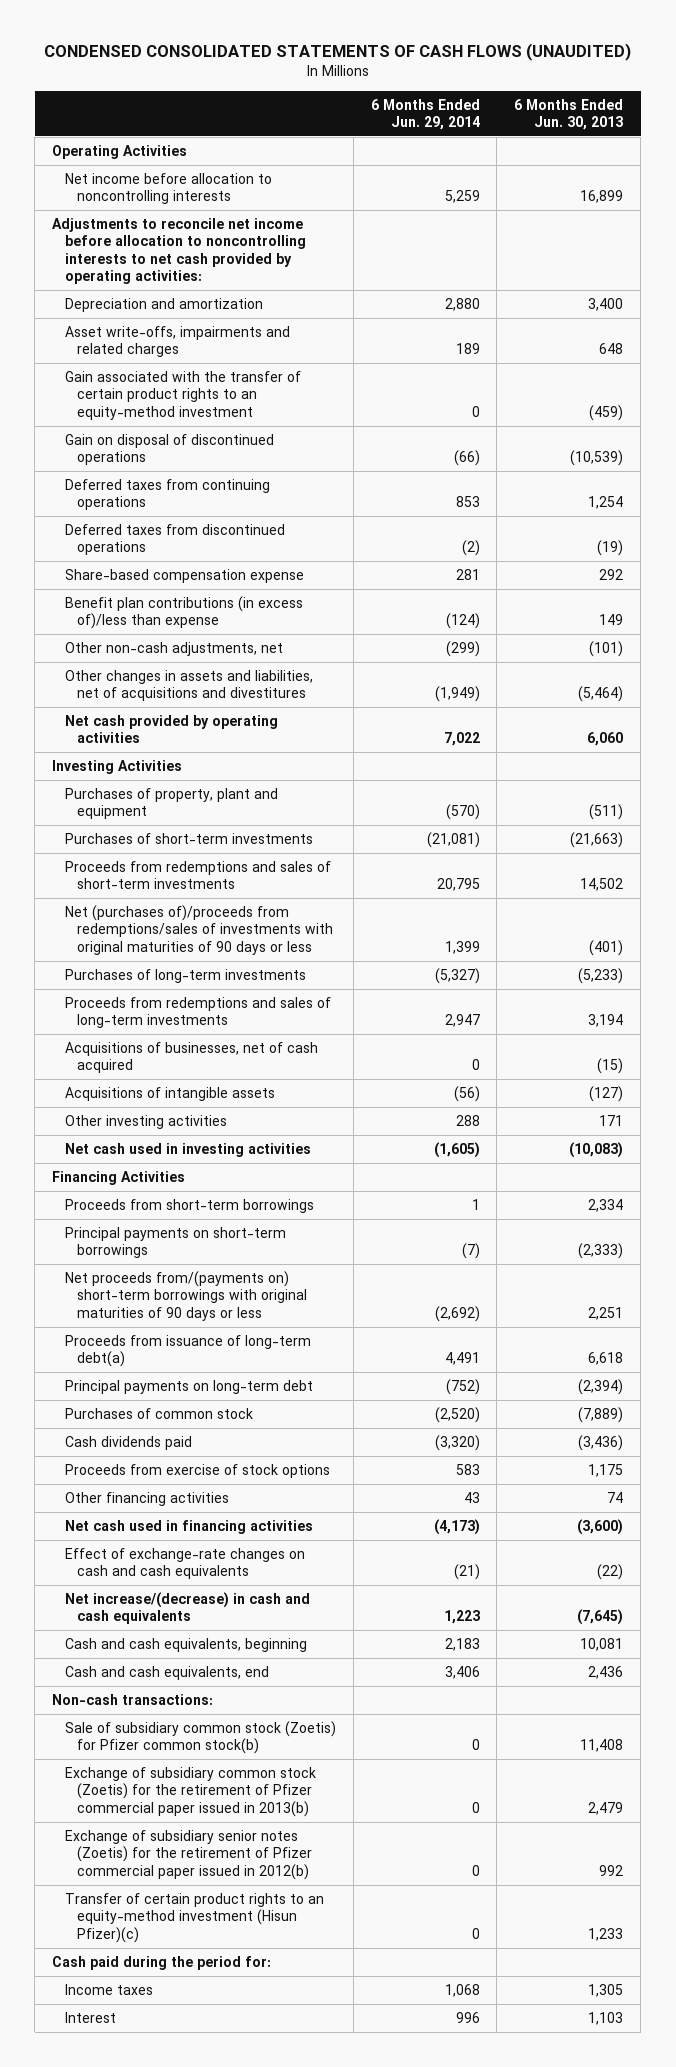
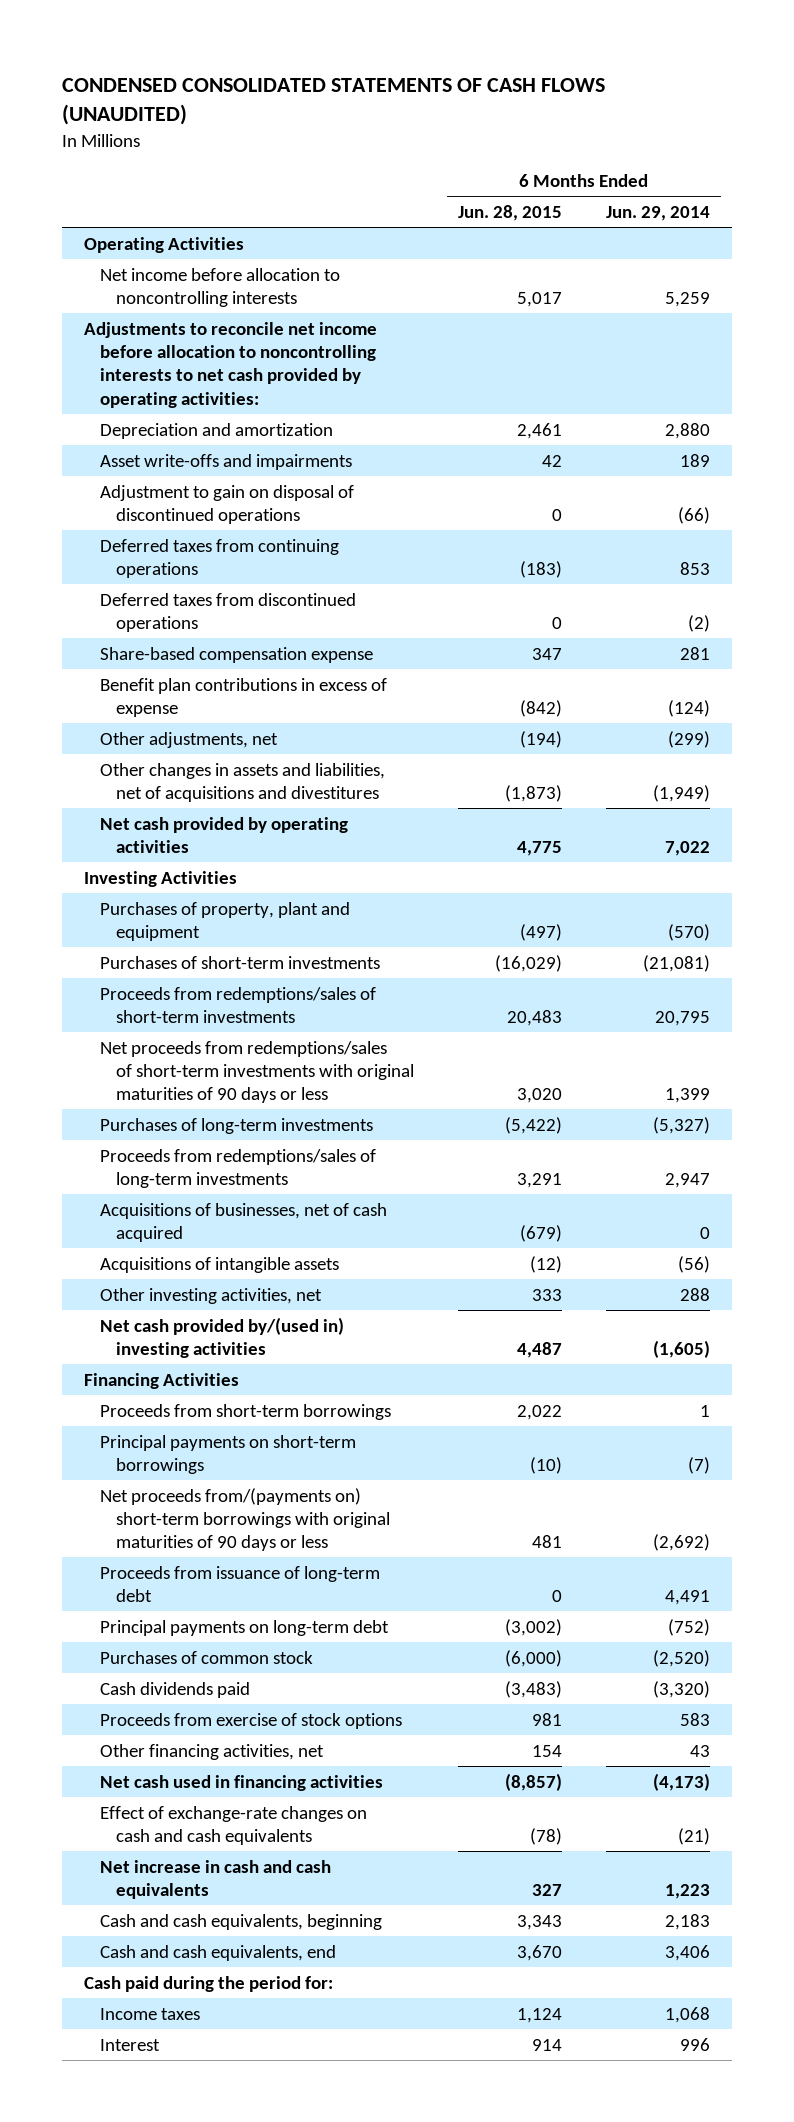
[514,98,624,130] 6 Months Ended Jun. 30, 2013 -> none
none -> [457,205,562,222] Jun. 28, 2015
[64,370,301,420] Gain associated with the transfer of certain product rights to an equity-method investment -> none
[64,325,290,358] Asset write-offs, impairments and related charges -> [99,453,352,470] Asset write-offs and impairments
[64,433,274,466] Gain on disposal of discontinued operations -> [99,484,354,524] Adjustment to gain on disposal of discontinued operations
[64,595,303,630] Benefit plan contributions (in excess of)/less than expense -> [99,677,387,717] Benefit plan contributions in excess of expense
[64,641,283,656] Other non-cash adjustments, net -> [99,731,278,748] Other adjustments, net
[64,860,331,890] Proceeds from redemptions and sales of short-term investments -> [99,986,376,1023] Proceeds from redemptions/sales of short-term investments
[64,904,334,955] Net (purchases of)/proceeds from redemptions/sales of investments with original maturities of 90 days or less -> [99,1040,414,1104] Net proceeds from redemptions/sales of short-term investments with original maturities of 90 days or less
[64,996,331,1029] Proceeds from redemptions and sales of long-term investments -> [99,1148,376,1188] Proceeds from redemptions/sales of long-term investments
[64,1114,227,1129] Other investing activities -> [99,1287,322,1304] Other investing activities, net
[64,1142,311,1157] Net cash used in investing activities -> [99,1316,344,1358] Net cash provided by/(used in) investing activities
[64,1334,311,1368] Proceeds from issuance of long-term debt(a) -> [99,1565,380,1602] Proceeds from issuance of long-term debt
[64,1491,229,1506] Other financing activities -> [99,1743,324,1760] Other financing activities, net
[64,1591,310,1625] Net increase/(decrease) in cash and cash equivalents -> [99,1859,331,1899] Net increase in cash and cash equivalents
[52,1693,214,1705] Non-cash transactions: -> none
[64,1720,336,1755] Sale of subsidiary common stock (Zoetis) for Pfizer common stock(b) -> none
[64,1766,316,1817] Exchange of subsidiary common stock (Zoetis) for the retirement of Pfizer commercial paper issued in 2013(b) -> none
[64,1829,313,1880] Exchange of subsidiary senior notes (Zoetis) for the retirement of Pfizer commercial paper issued in 2012(b) -> none
[64,1892,324,1943] Transfer of certain product rights to an equity-method investment (Hisun Pfizer)(c) -> none

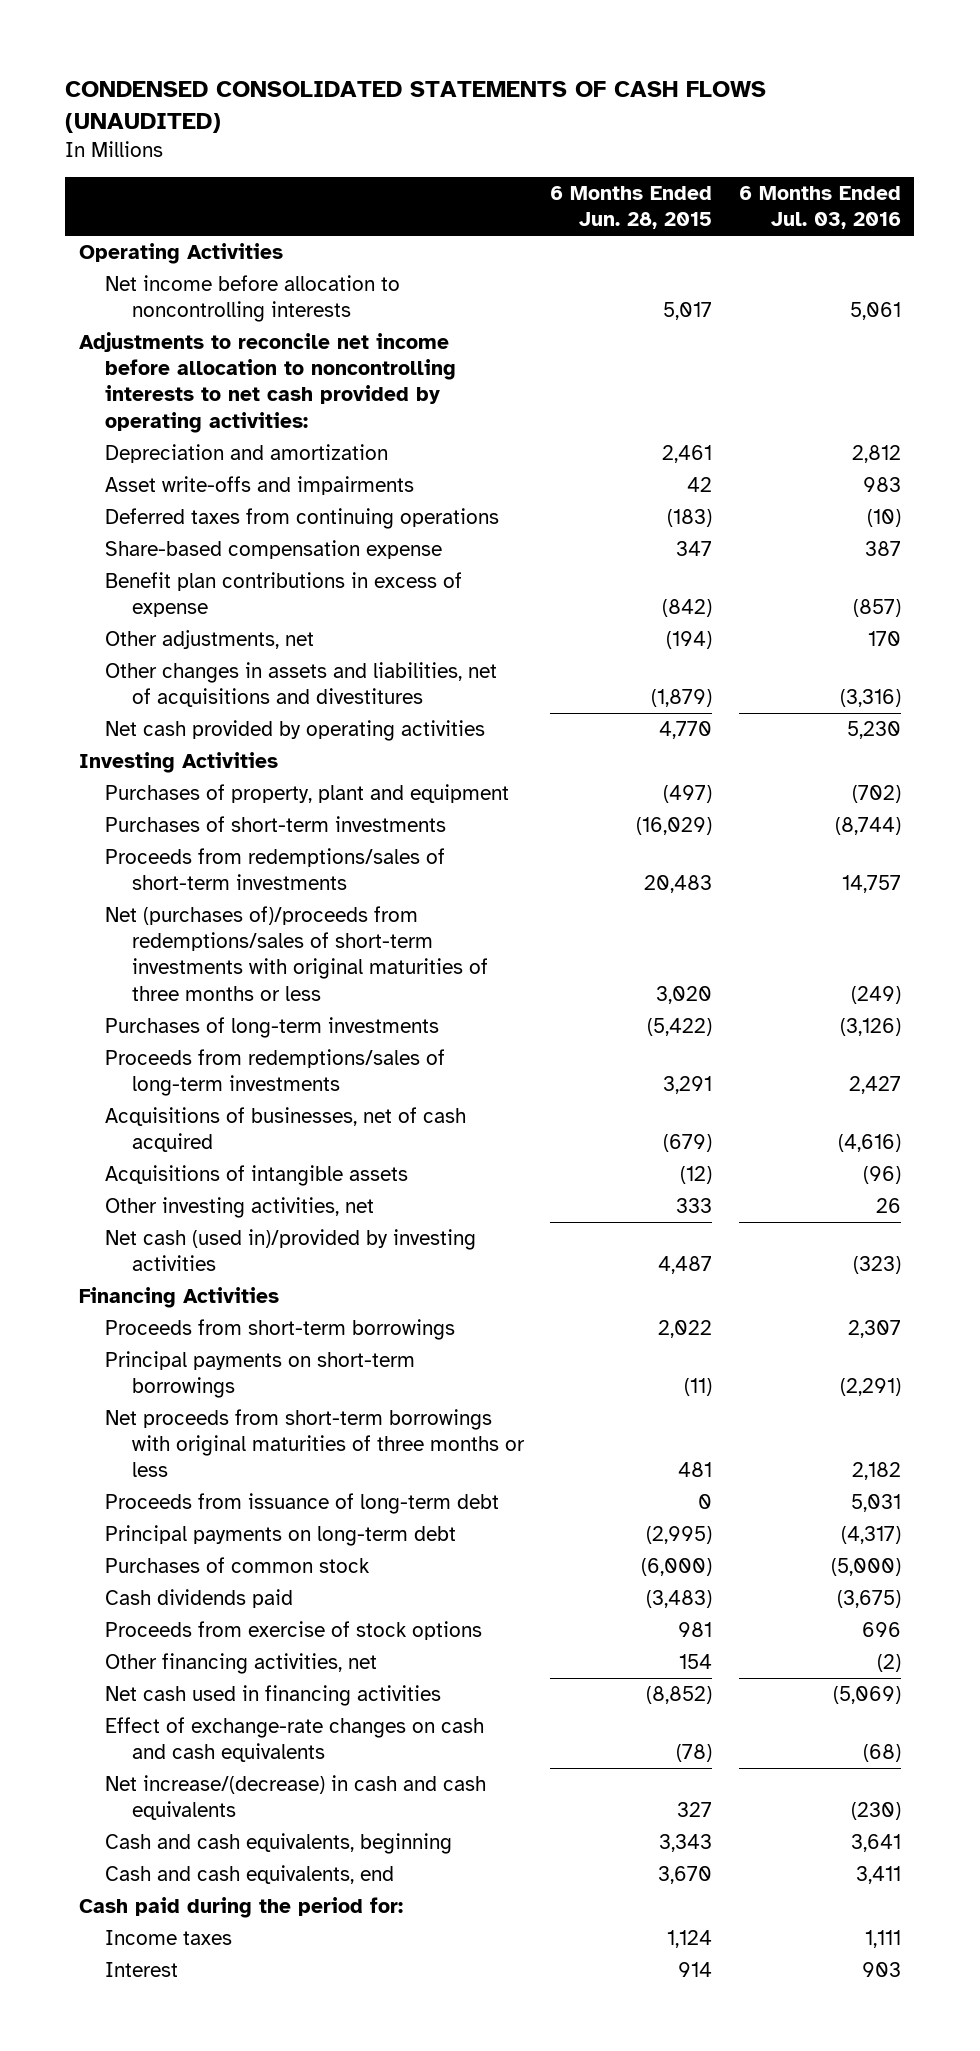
[606,206,711,222] Jun. 29, 2014 -> none
none -> [739,186,902,230] 6 Months Ended Jul. 03, 2016
[99,484,354,524] Adjustment to gain on disposal of discontinued operations -> none
[99,592,356,632] Deferred taxes from discontinued operations -> none
[504,784,562,802] (1,873) -> [651,689,713,708] (1,879)
[516,840,562,856] 4,775 -> [659,720,713,739] 4,770
[99,1040,414,1104] Net proceeds from redemptions/sales of short-term investments with original maturities of 90 days or less -> [105,905,488,1001] Net (purchases of)/proceeds from redemptions/sales of short-term investments with original maturities of three months or less
[99,1316,344,1358] Net cash provided by/(used in) investing activities -> [105,1228,477,1272] Net cash (used in)/provided by investing activities
[529,1456,562,1474] (10) -> [684,1378,713,1397] (11)
[99,1487,390,1552] Net proceeds from/(payments on) short-term borrowings with original maturities of 90 days or less -> [105,1408,525,1478] Net proceeds from short-term borrowings with original maturities of three months or less
[504,1618,562,1636] (3,002) -> [646,1525,713,1544] (2,995)
[504,1772,562,1791] (8,857) -> [646,1685,713,1704] (8,852)
[99,1859,331,1899] Net increase in cash and cash equivalents -> [105,1774,487,1821] Net increase/(decrease) in cash and cash equivalents

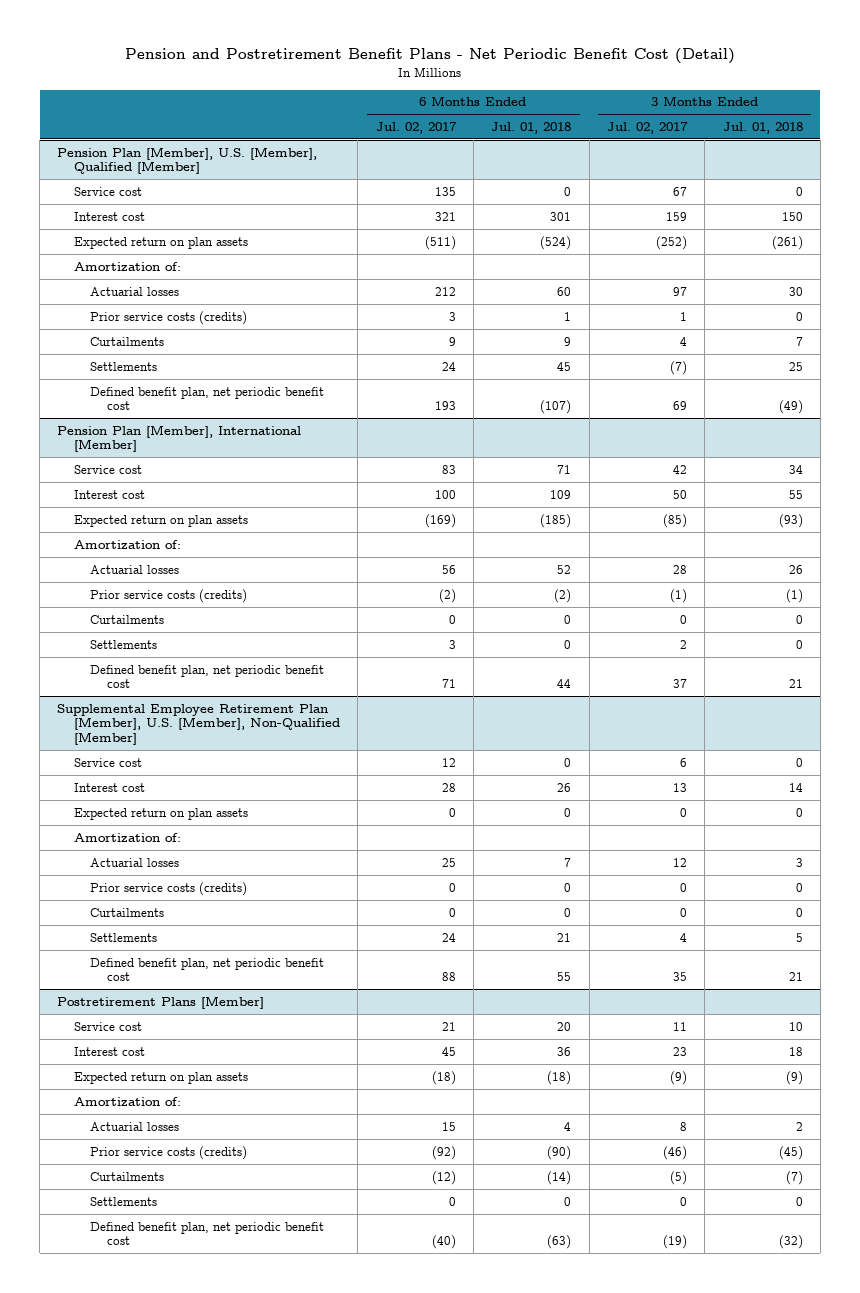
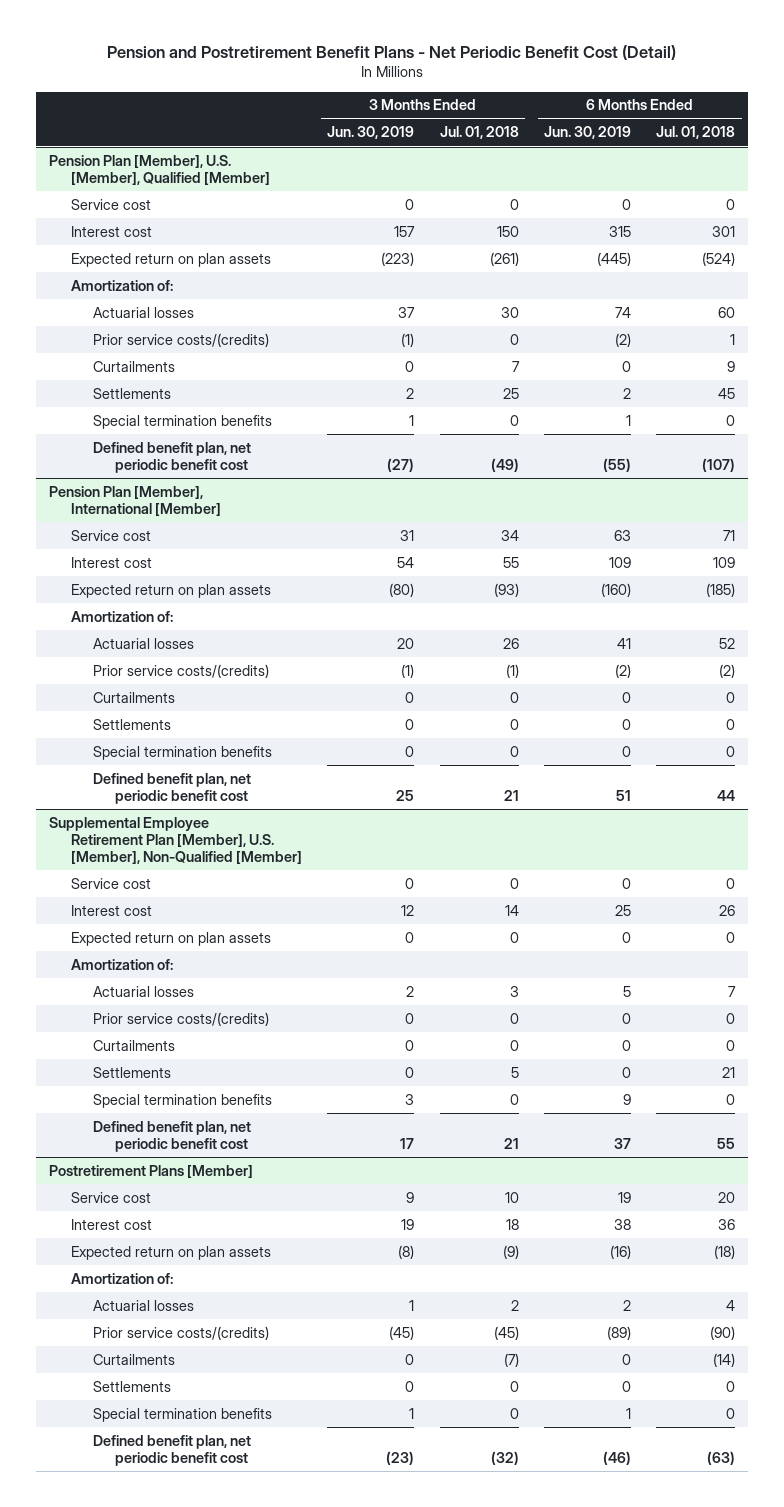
[375,121,457,134] Jul. 02, 2017 -> none
[606,121,688,134] Jul. 02, 2017 -> none
none -> [327,126,415,140] Jun. 30, 2019
none -> [544,126,632,140] Jun. 30, 2019
[90,310,248,325] Prior service costs (credits) -> [92,332,269,347] Prior service costs/(credits)
none -> [92,414,272,429] Special termination benefits
[90,588,248,603] Prior service costs (credits) -> [92,663,269,678] Prior service costs/(credits)
none -> [92,745,272,760] Special termination benefits
[90,881,248,896] Prior service costs (credits) -> [92,1011,269,1026] Prior service costs/(credits)
none -> [92,1093,272,1108] Special termination benefits
[90,1145,248,1160] Prior service costs (credits) -> [92,1325,269,1340] Prior service costs/(credits)
none -> [92,1407,272,1422] Special termination benefits

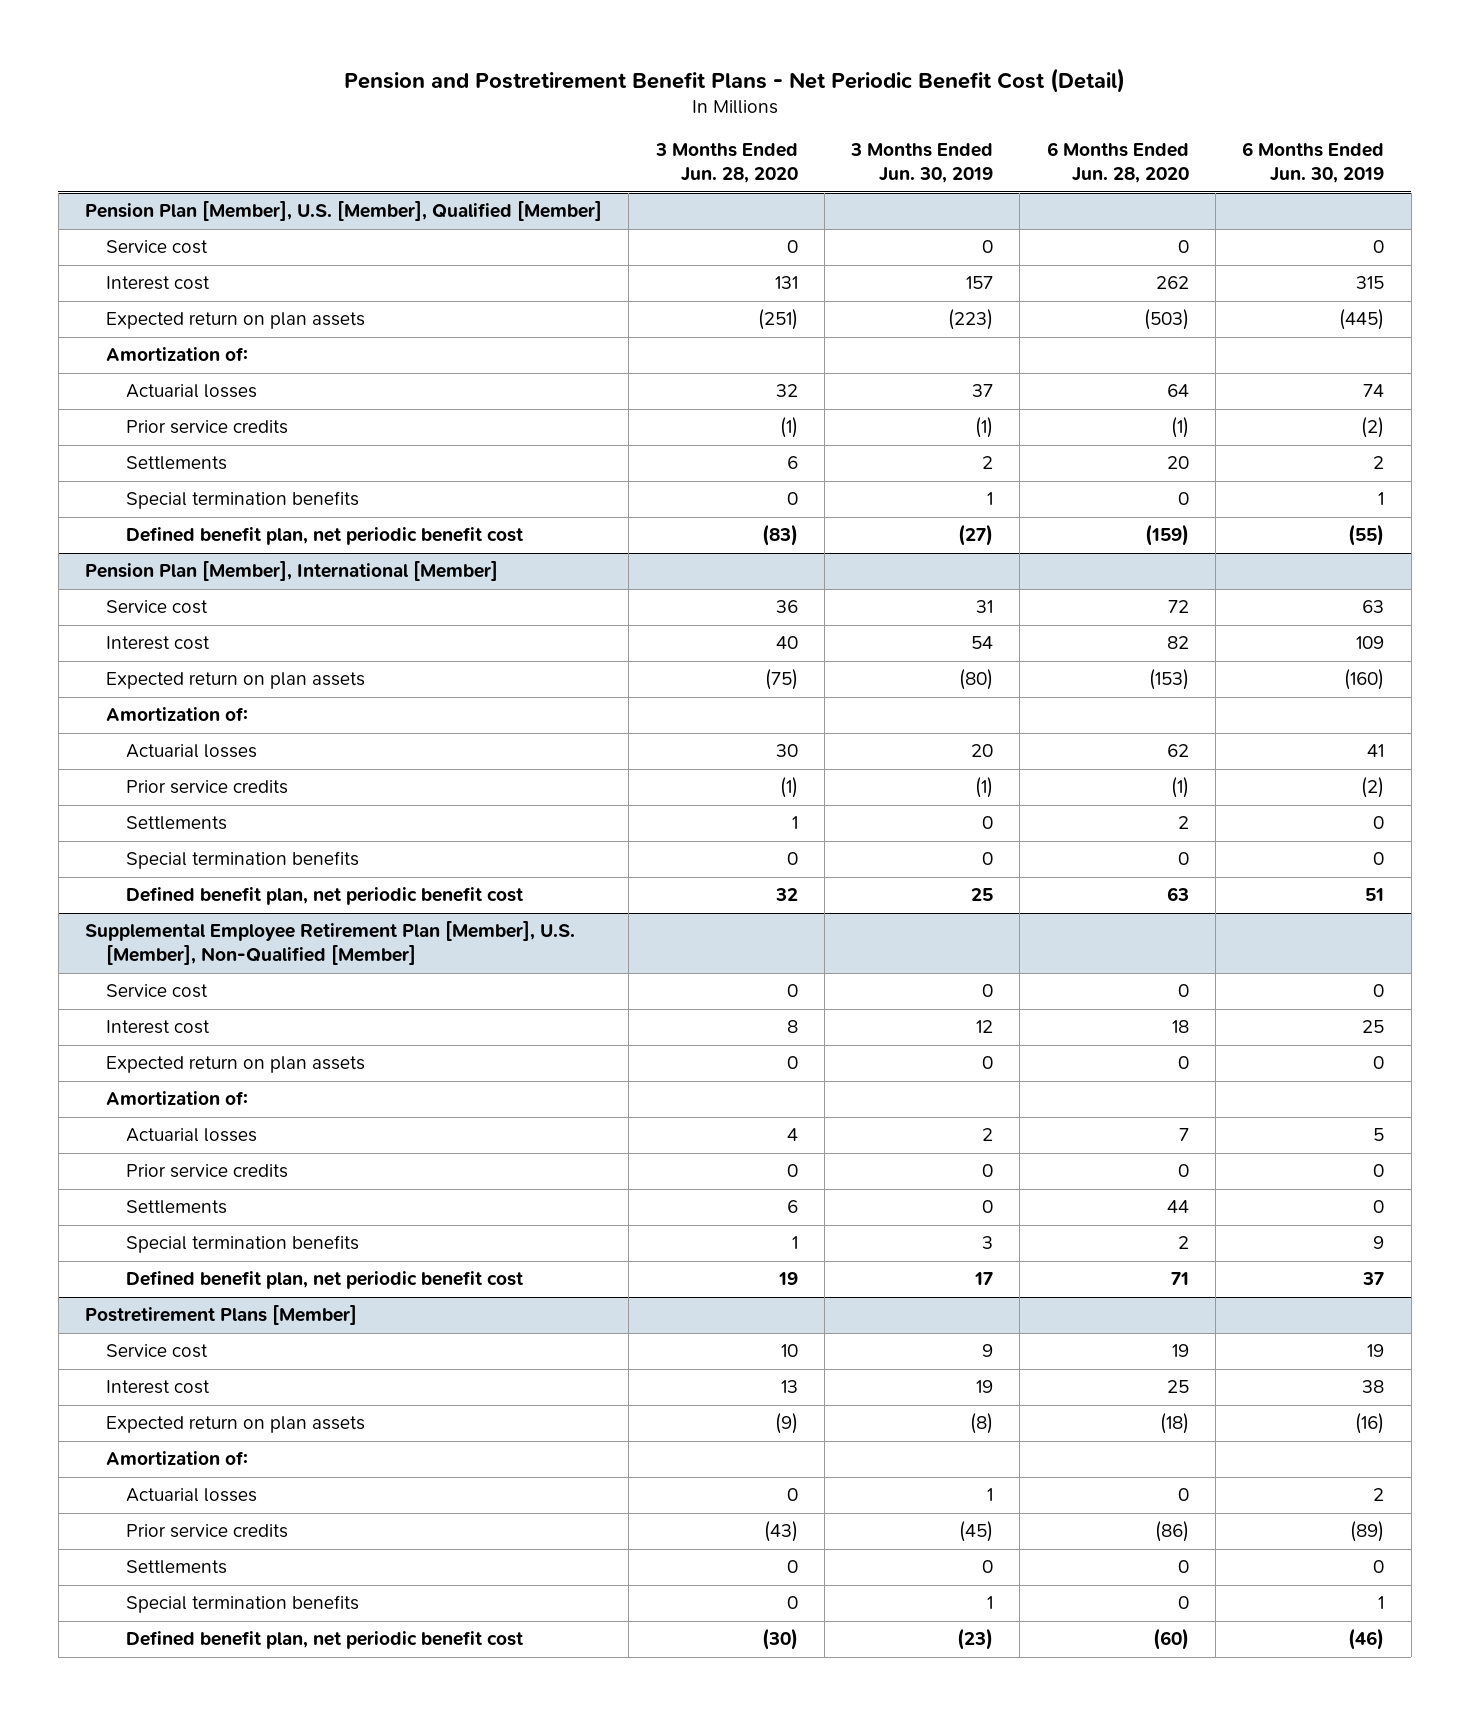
[439,126,519,140] Jul. 01, 2018 -> none
[656,126,736,140] Jul. 01, 2018 -> none
none -> [654,143,798,184] 3 Months Ended Jun. 28, 2020
none -> [1046,142,1189,184] 6 Months Ended Jun. 28, 2020
[92,360,175,372] Curtailments -> none
[92,332,269,347] Prior service costs/(credits) -> [126,420,289,435] Prior service credits
[92,691,175,703] Curtailments -> none
[92,663,269,678] Prior service costs/(credits) -> [126,780,289,795] Prior service credits
[92,1039,175,1051] Curtailments -> none
[92,1011,269,1026] Prior service costs/(credits) -> [126,1164,289,1179] Prior service credits
[92,1353,175,1365] Curtailments -> none
[92,1325,269,1340] Prior service costs/(credits) -> [126,1524,289,1539] Prior service credits

